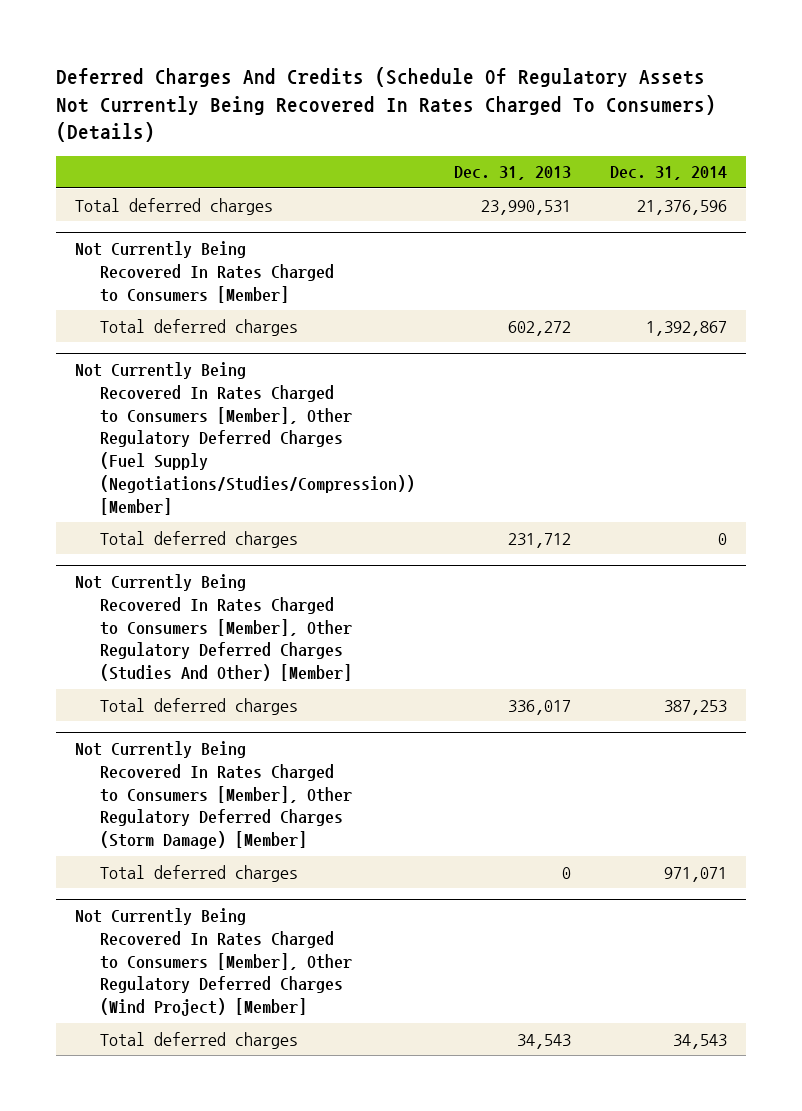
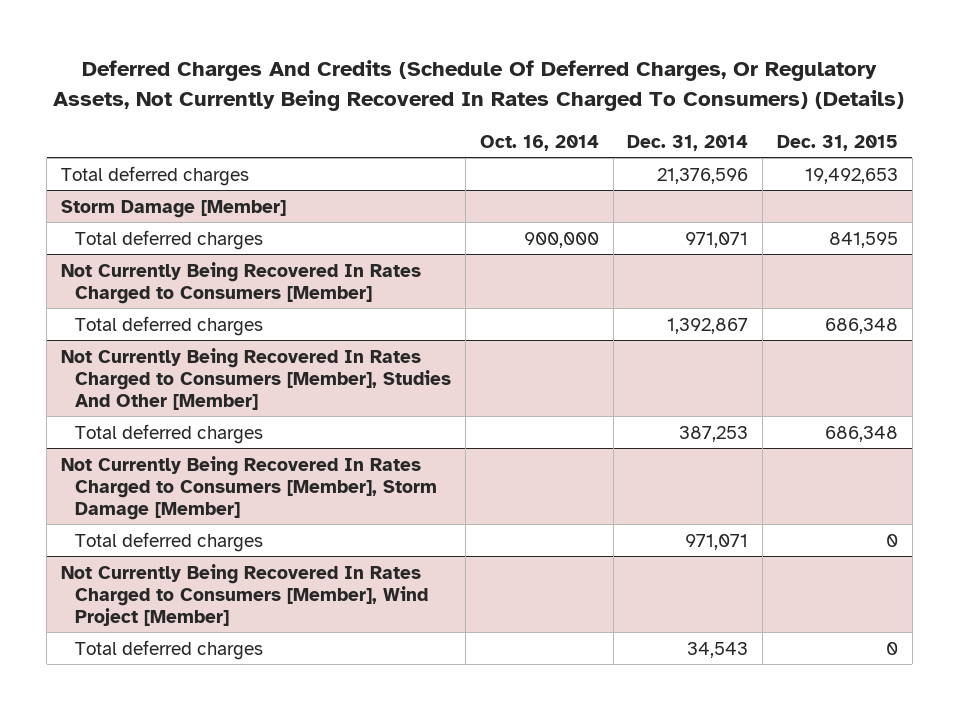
[55,67,716,143] Deferred Charges And Credits (Schedule Of Regulatory Assets Not Currently Being Recovered In Rates Charged To Consumers) (Details) -> [53,60,905,112] Deferred Charges And Credits (Schedule Of Deferred Charges, Or Regulatory Assets, Not Currently Being Recovered In Rates Charged To Consumers) (Details)
[454,166,572,181] Dec. 31, 2013 -> none
none -> [479,134,599,151] Oct. 16, 2014
none -> [776,134,898,151] Dec. 31, 2015
none -> [60,199,286,218] Storm Damage [Member]
none -> [75,229,264,250] Total deferred charges
[75,362,416,515] Not Currently Being Recovered In Rates Charged to Consumers [Member], Other Regulatory Deferred Charges (Fuel Supply (Negotiations/Studies/Compression)) [Member] -> none
[100,530,299,548] Total deferred charges -> none
[75,574,353,682] Not Currently Being Recovered In Rates Charged to Consumers [Member], Other Regulatory Deferred Charges (Studies And Other) [Member] -> [60,347,452,410] Not Currently Being Recovered In Rates Charged to Consumers [Member], Studies And Other [Member]
[75,741,353,850] Not Currently Being Recovered In Rates Charged to Consumers [Member], Other Regulatory Deferred Charges (Storm Damage) [Member] -> [60,455,438,520] Not Currently Being Recovered In Rates Charged to Consumers [Member], Storm Damage [Member]
[75,908,353,1017] Not Currently Being Recovered In Rates Charged to Consumers [Member], Other Regulatory Deferred Charges (Wind Project) [Member] -> [60,563,429,626] Not Currently Being Recovered In Rates Charged to Consumers [Member], Wind Project [Member]

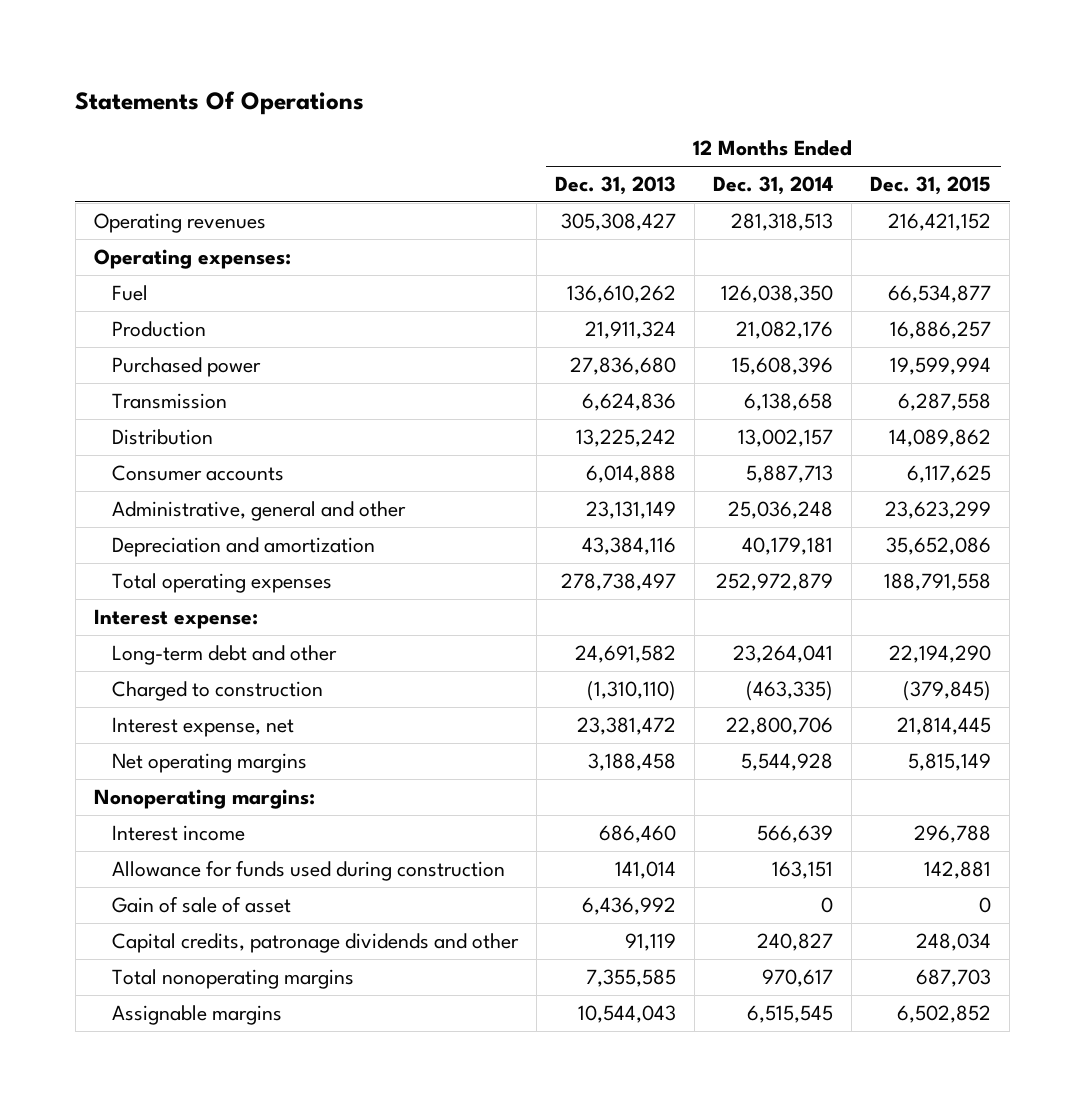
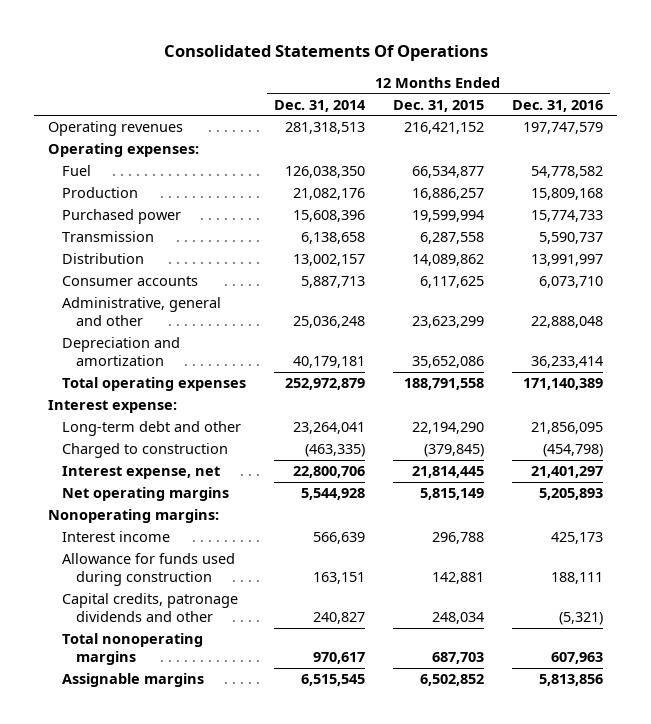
[75,90,365,115] Statements Of Operations -> [163,44,488,61] Consolidated Statements Of Operations
[555,176,677,196] Dec. 31, 2013 -> none
none -> [511,99,603,112] Dec. 31, 2016
[112,895,292,913] Gain of sale of asset -> none

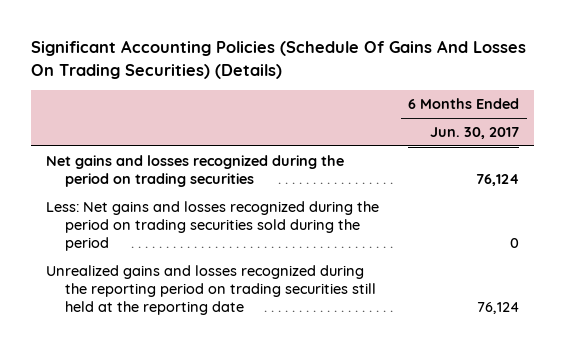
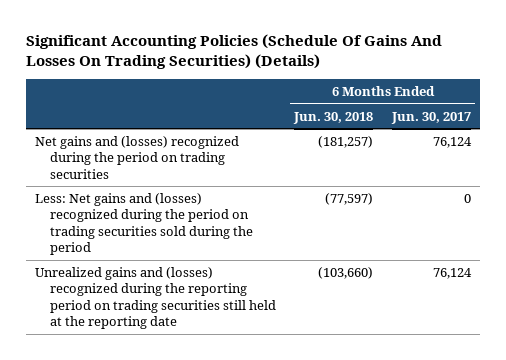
none -> [293,111,374,124] Jun. 30, 2018
[45,155,344,188] Net gains and losses recognized during the period on trading securities -> [35,135,240,179] Net gains and (losses) recognized during the period on trading securities
[45,201,379,252] Less: Net gains and losses recognized during the period on trading securities sold during the period -> [35,192,254,256] Less: Net gains and (losses) recognized during the period on trading securities sold during the period
[45,265,376,316] Unrealized gains and losses recognized during the reporting period on trading securities still held at the reporting date -> [35,266,277,330] Unrealized gains and (losses) recognized during the reporting period on trading securities still held at the reporting date

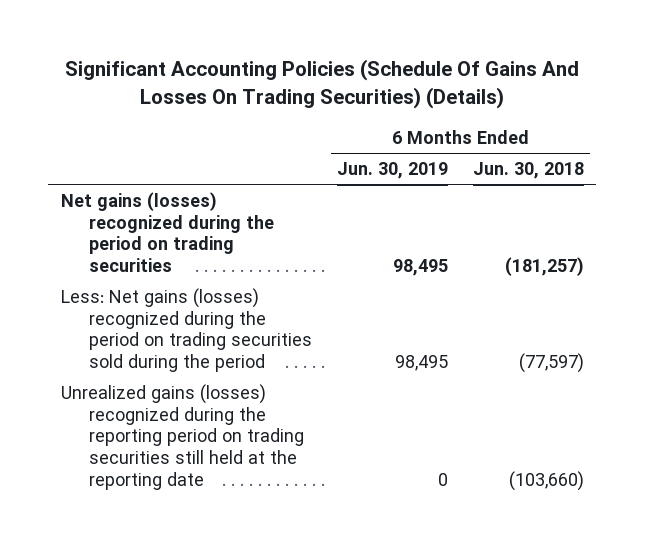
[390,111,471,124] Jun. 30, 2017 -> none
none -> [337,162,449,180] Jun. 30, 2019
[35,135,240,179] Net gains and (losses) recognized during the period on trading securities -> [60,191,275,273] Net gains (losses) recognized during the period on trading securities
[35,192,254,256] Less: Net gains and (losses) recognized during the period on trading securities sold during the period -> [60,287,313,373] Less: Net gains (losses) recognized during the period on trading securities sold during the period
[35,266,277,330] Unrealized gains and (losses) recognized during the reporting period on trading securities still held at the reporting date -> [60,383,305,490] Unrealized gains (losses) recognized during the reporting period on trading securities still held at the reporting date

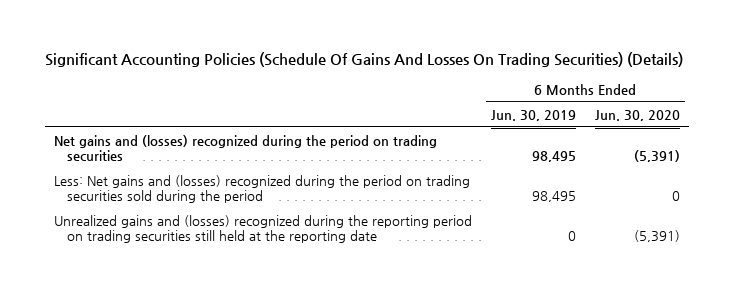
[472,162,584,180] Jun. 30, 2018 -> none
none -> [594,109,680,121] Jun. 30, 2020
[60,191,275,273] Net gains (losses) recognized during the period on trading securities -> [54,134,438,162] Net gains and (losses) recognized during the period on trading securities
[60,287,313,373] Less: Net gains (losses) recognized during the period on trading securities sold during the period -> [54,174,471,204] Less: Net gains and (losses) recognized during the period on trading securities sold during the period
[60,383,305,490] Unrealized gains (losses) recognized during the reporting period on trading securities still held at the reporting date -> [54,214,473,244] Unrealized gains and (losses) recognized during the reporting period on trading securities still held at the reporting date

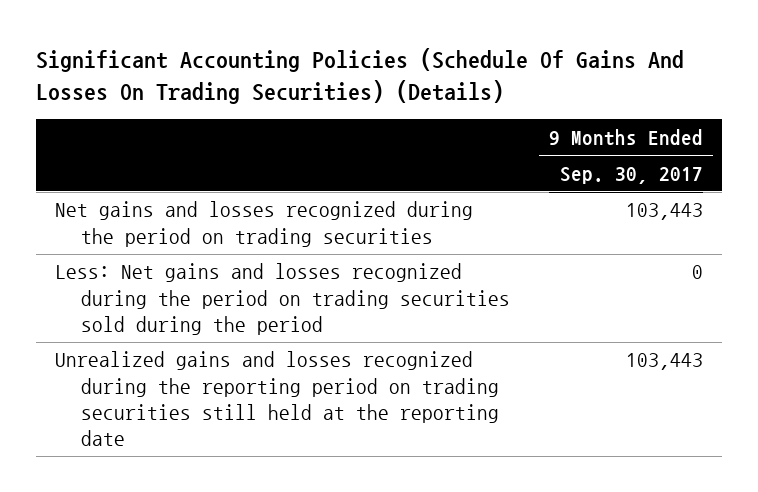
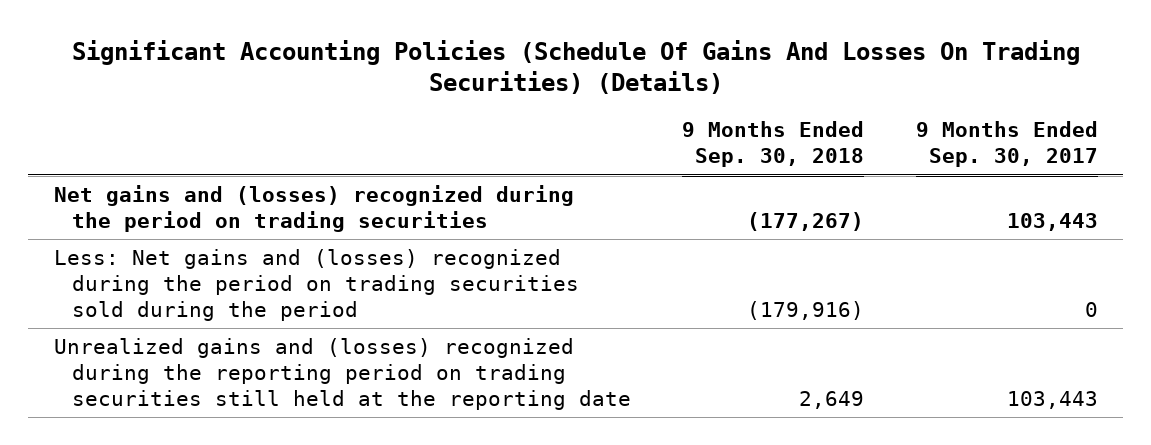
none -> [682,121,865,168] 9 Months Ended Sep. 30, 2018
[55,201,474,247] Net gains and losses recognized during the period on trading securities -> [53,184,574,233] Net gains and (losses) recognized during the period on trading securities
[55,263,510,335] Less: Net gains and losses recognized during the period on trading securities sold during the period -> [53,248,580,322] Less: Net gains and (losses) recognized during the period on trading securities sold during the period
[55,351,499,446] Unrealized gains and losses recognized during the reporting period on trading securities still held at the reporting date -> [53,337,632,411] Unrealized gains and (losses) recognized during the reporting period on trading securities still held at the reporting date

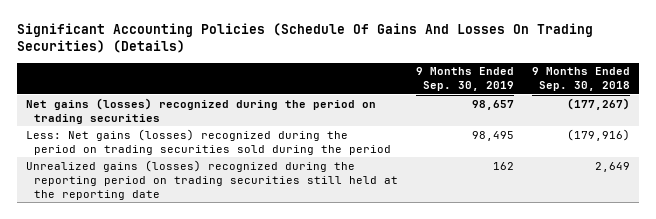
[915,121,1098,168] 9 Months Ended Sep. 30, 2017 -> none
none -> [415,67,514,92] 9 Months Ended Sep. 30, 2019
[53,184,574,233] Net gains and (losses) recognized during the period on trading securities -> [25,97,376,124] Net gains (losses) recognized during the period on trading securities
[53,248,580,322] Less: Net gains and (losses) recognized during the period on trading securities sold during the period -> [25,128,391,155] Less: Net gains (losses) recognized during the period on trading securities sold during the period
[53,337,632,411] Unrealized gains and (losses) recognized during the reporting period on trading securities still held at the reporting date -> [25,159,398,200] Unrealized gains (losses) recognized during the reporting period on trading securities still held at the reporting date

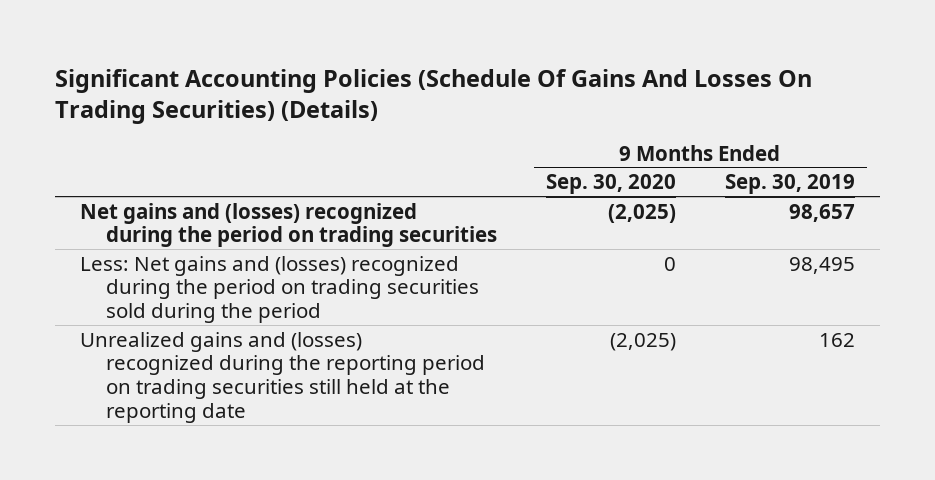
[531,67,630,92] 9 Months Ended Sep. 30, 2018 -> none
none -> [545,174,676,195] Sep. 30, 2020
[25,97,376,124] Net gains (losses) recognized during the period on trading securities -> [79,202,497,248] Net gains and (losses) recognized during the period on trading securities
[25,128,391,155] Less: Net gains (losses) recognized during the period on trading securities sold during the period -> [79,255,479,324] Less: Net gains and (losses) recognized during the period on trading securities sold during the period
[25,159,398,200] Unrealized gains (losses) recognized during the reporting period on trading securities still held at the reporting date -> [79,331,485,423] Unrealized gains and (losses) recognized during the reporting period on trading securities still held at the reporting date

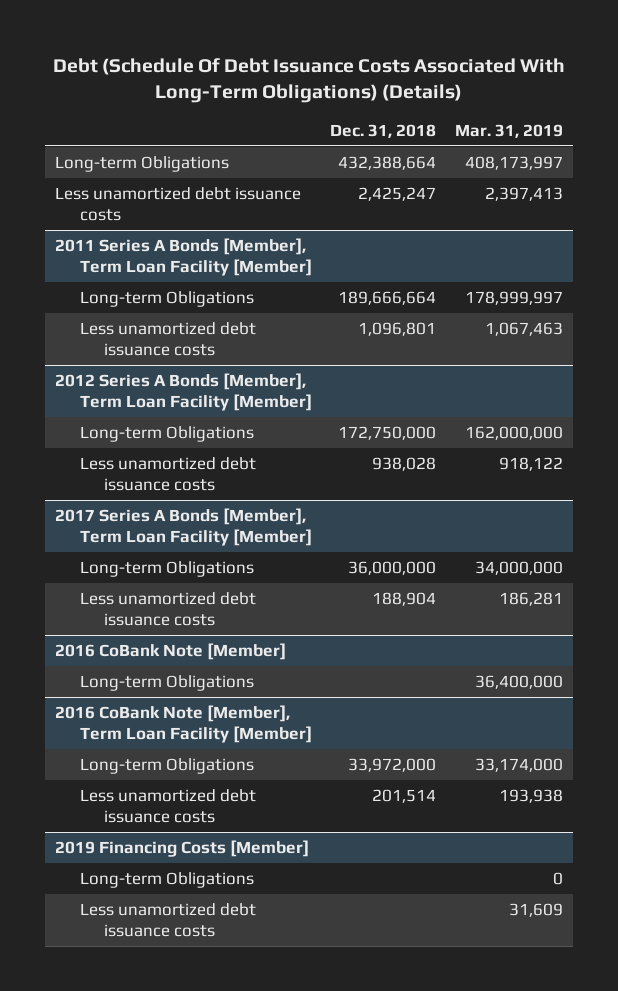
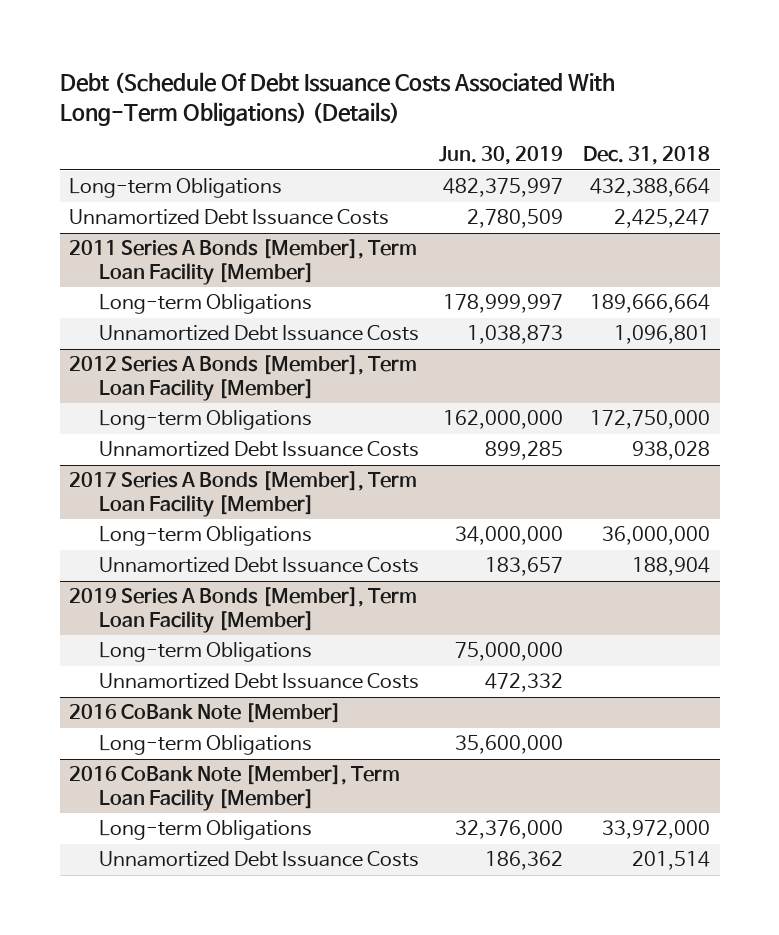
[455,123,564,138] Mar. 31, 2019 -> none
none -> [438,146,563,166] Jun. 30, 2019
[54,186,301,221] Less unamortized debt issuance costs -> [69,209,390,226] Unnamortized Debt Issuance Costs
[79,321,256,356] Less unamortized debt issuance costs -> [98,325,419,342] Unnamortized Debt Issuance Costs
[79,456,256,491] Less unamortized debt issuance costs -> [98,441,419,458] Unnamortized Debt Issuance Costs
[79,591,256,626] Less unamortized debt issuance costs -> [98,557,419,574] Unnamortized Debt Issuance Costs
none -> [69,587,418,633] 2019 Series A Bonds [Member], Term Loan Facility [Member]
none -> [98,642,312,663] Long-term Obligations
none -> [98,673,419,690] Unnamortized Debt Issuance Costs
[54,839,309,857] 2019 Financing Costs [Member] -> none
[79,871,254,888] Long-term Obligations -> none
[79,902,256,937] Less unamortized debt issuance costs -> none
[79,788,256,823] Less unamortized debt issuance costs -> [98,851,419,868] Unnamortized Debt Issuance Costs

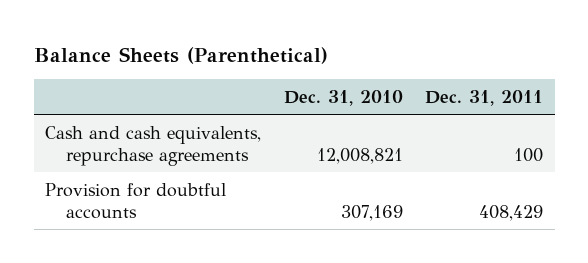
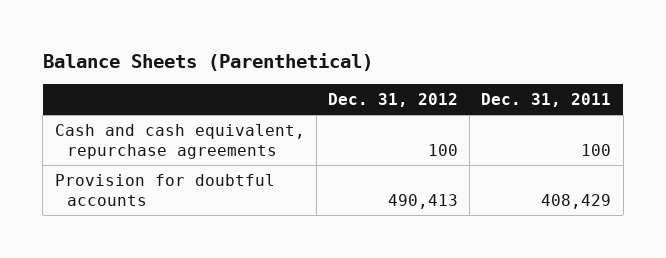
[283,90,403,107] Dec. 31, 2010 -> none
none -> [327,92,458,107] Dec. 31, 2012
[44,125,261,167] Cash and cash equivalents, repurchase agreements -> [54,124,305,159] Cash and cash equivalent, repurchase agreements

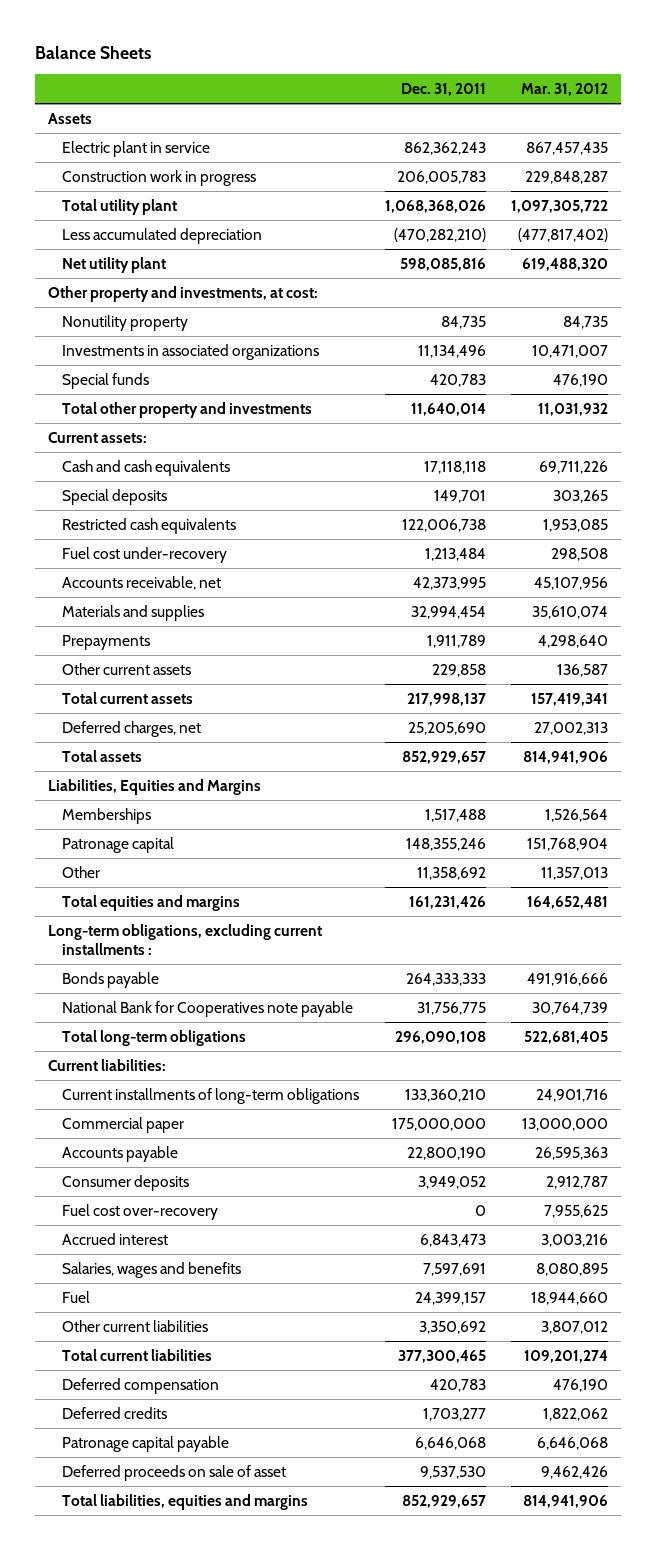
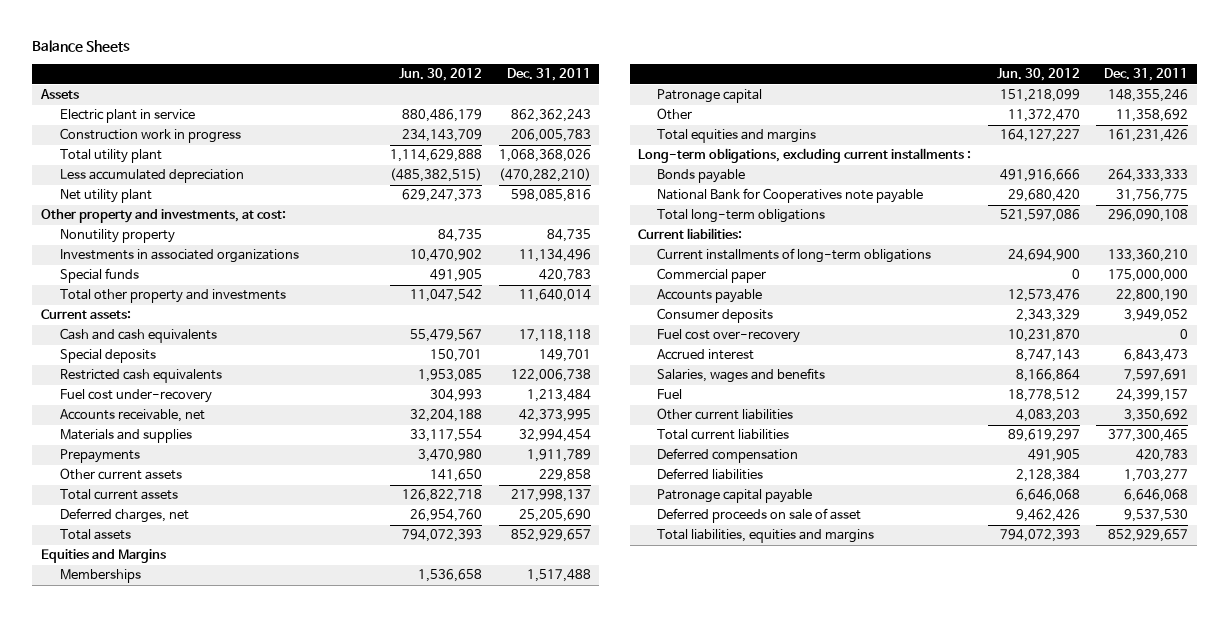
[521,83,609,97] Mar. 31, 2012 -> none
none -> [399,68,483,82] Jun. 30, 2012
[48,778,262,795] Liabilities, Equities and Margins -> [40,549,166,564] Equities and Margins
[62,1406,168,1419] Deferred credits -> [657,468,764,481] Deferred liabilities

